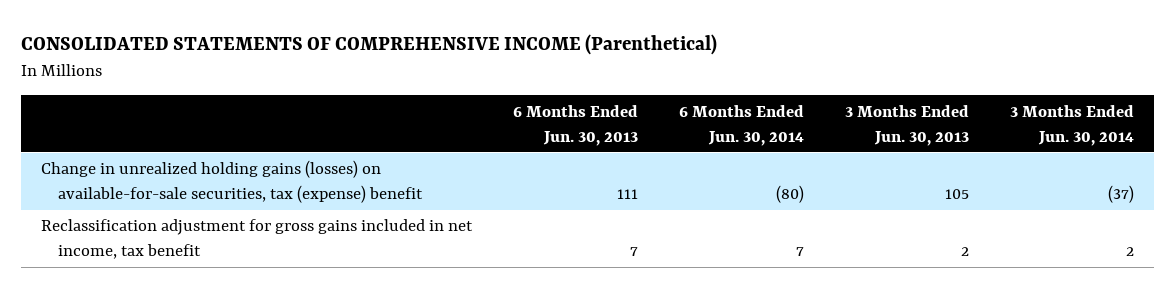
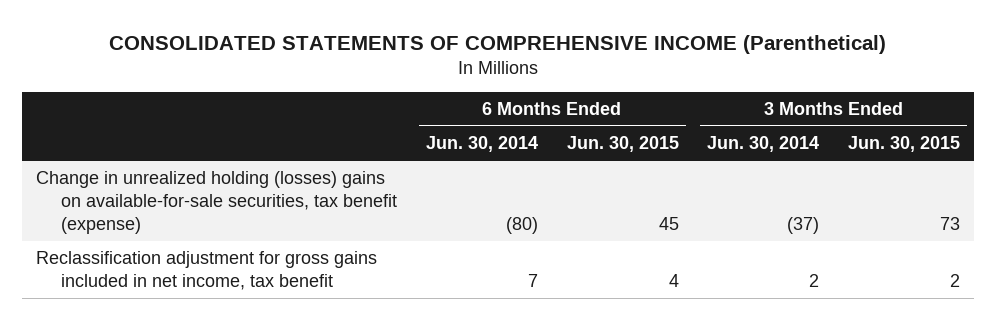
[513,104,639,146] 6 Months Ended Jun. 30, 2013 -> none
[844,104,969,146] 3 Months Ended Jun. 30, 2013 -> none
none -> [566,136,679,153] Jun. 30, 2015
none -> [848,136,961,153] Jun. 30, 2015
[41,160,424,204] Change in unrealized holding gains (losses) on available-for-sale securities, tax (expense) benefit -> [36,171,398,234] Change in unrealized holding (losses) gains on available-for-sale securities, tax benefit (expense)

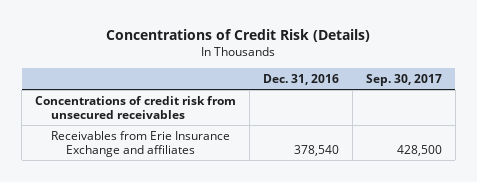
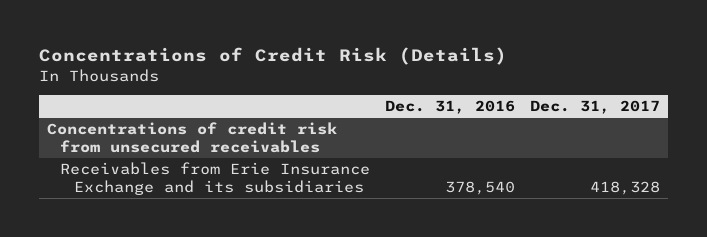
[365,73,442,86] Sep. 30, 2017 -> none
none -> [530,100,661,115] Dec. 31, 2017
[50,130,230,157] Receivables from Erie Insurance Exchange and affiliates -> [60,162,371,195] Receivables from Erie Insurance Exchange and its subsidiaries

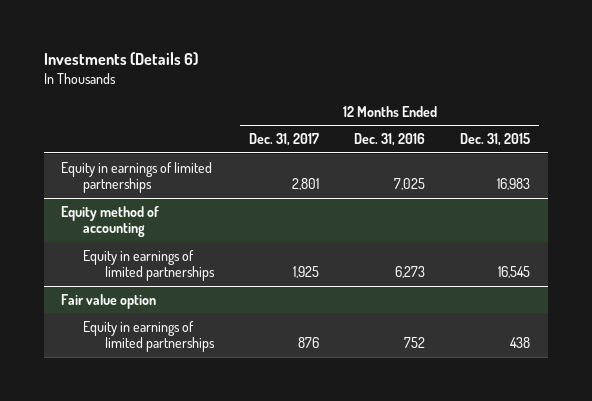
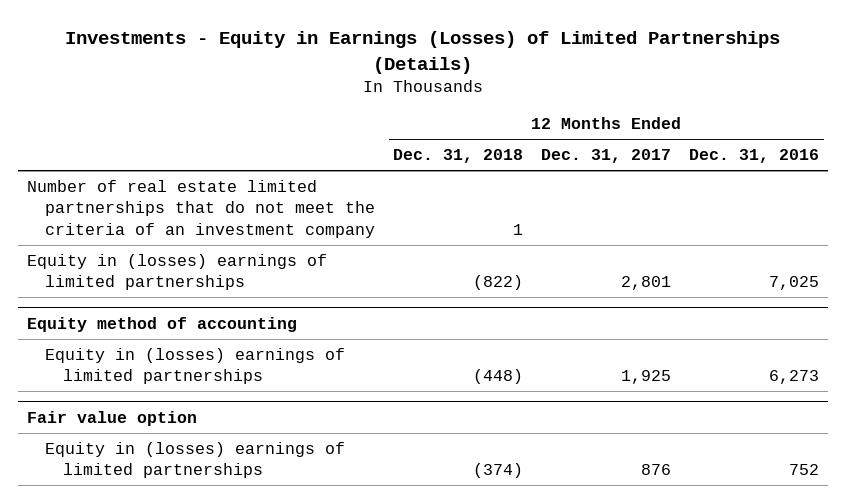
[43,52,198,66] Investments (Details 6) -> [65,30,781,74] Investments - Equity in Earnings (Losses) of Limited Partnerships (Details)
[460,133,531,147] Dec. 31, 2015 -> none
none -> [393,149,524,164] Dec. 31, 2018
none -> [27,179,376,238] Number of real estate limited partnerships that do not meet the criteria of an investment company
[61,161,213,194] Equity in earnings of limited partnerships -> [27,253,328,291] Equity in (losses) earnings of limited partnerships
[83,249,215,282] Equity in earnings of limited partnerships -> [45,347,346,385] Equity in (losses) earnings of limited partnerships
[83,320,215,353] Equity in earnings of limited partnerships -> [45,441,346,479] Equity in (losses) earnings of limited partnerships

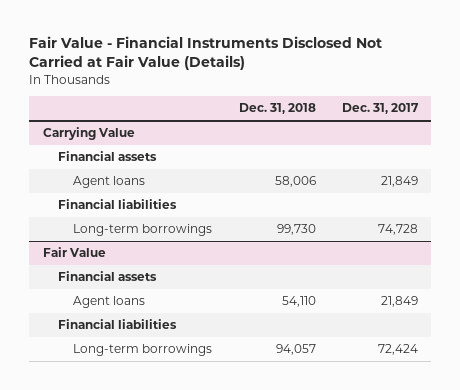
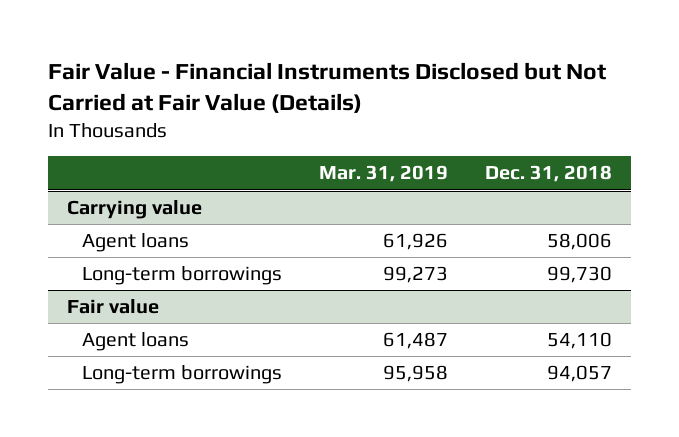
[29,36,383,71] Fair Value - Financial Instruments Disclosed Not Carried at Fair Value (Details) -> [48,61,607,113] Fair Value - Financial Instruments Disclosed but Not Carried at Fair Value (Details)
[341,103,419,115] Dec. 31, 2017 -> none
none -> [319,165,449,183] Mar. 31, 2019
[57,151,157,162] Financial assets -> none
[42,127,135,141] Carrying Value -> [66,200,202,220] Carrying value
[57,199,177,210] Financial liabilities -> none
[57,271,157,282] Financial assets -> none
[42,247,106,258] Fair Value -> [66,299,159,315] Fair value
[57,319,177,330] Financial liabilities -> none

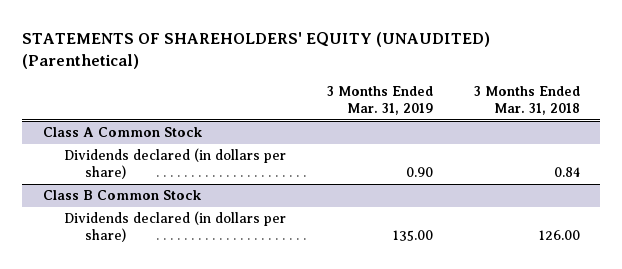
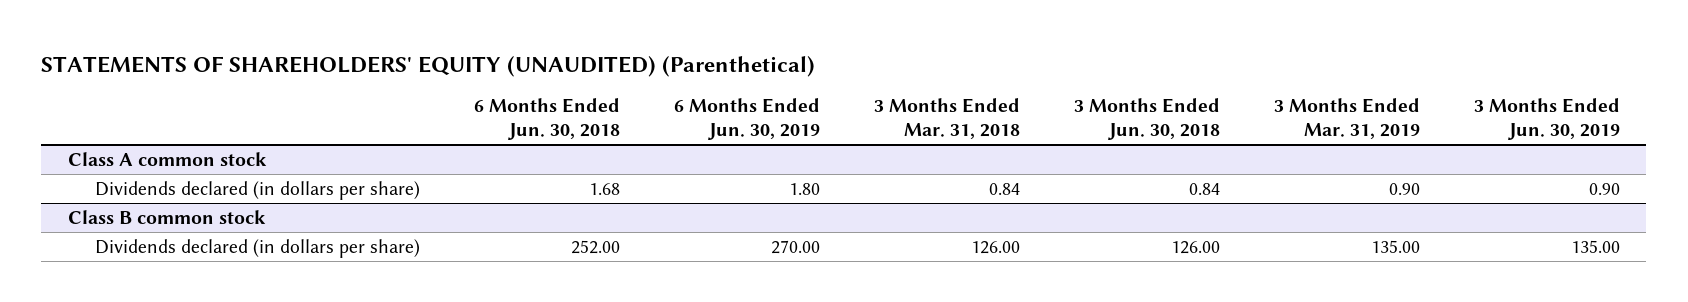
none -> [474,98,621,141] 6 Months Ended Jun. 30, 2018
none -> [674,98,821,141] 6 Months Ended Jun. 30, 2019
none -> [1073,98,1220,141] 3 Months Ended Jun. 30, 2018
none -> [1473,98,1620,141] 3 Months Ended Jun. 30, 2019
[42,127,203,138] Class A Common Stock -> [68,151,268,166] Class A common stock
[42,190,202,201] Class B Common Stock -> [68,209,267,224] Class B common stock

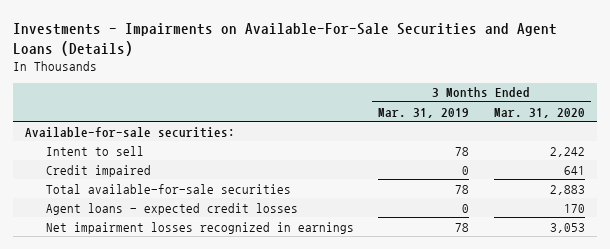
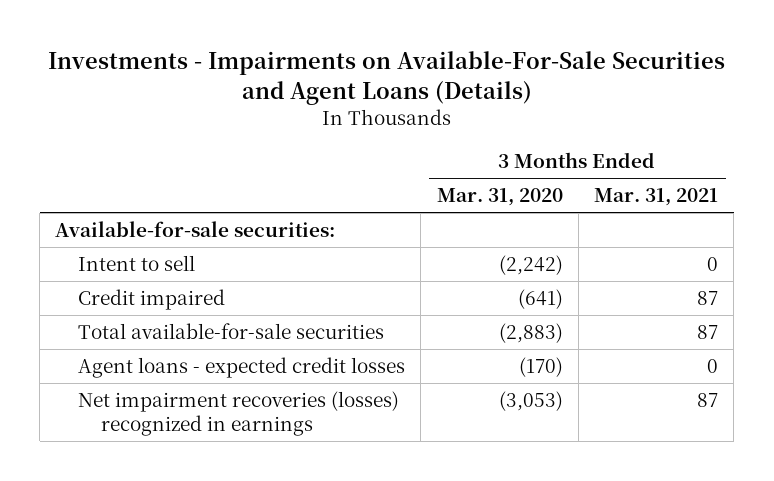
[378,107,470,118] Mar. 31, 2019 -> none
none -> [594,188,719,207] Mar. 31, 2021
[549,146,585,157] 2,242 -> [498,254,563,275] (2,242)
[563,165,585,175] 641 -> [517,288,563,309] (641)
[549,184,585,195] 2,883 -> [498,322,563,343] (2,883)
[563,203,585,213] 170 -> [518,356,563,377] (170)
[45,221,354,234] Net impairment losses recognized in earnings -> [78,390,400,437] Net impairment recoveries (losses) recognized in earnings
[549,222,585,233] 3,053 -> [498,390,563,411] (3,053)

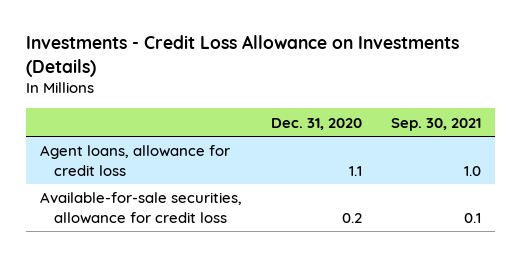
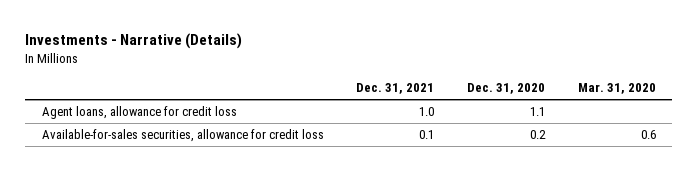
[25,35,459,77] Investments - Credit Loss Allowance on Investments (Details) -> [25,33,243,50] Investments - Narrative (Details)
[390,117,481,131] Sep. 30, 2021 -> none
none -> [356,83,435,95] Dec. 31, 2021
none -> [578,83,657,95] Mar. 31, 2020
[40,192,243,224] Available-for-sale securities, allowance for credit loss -> [41,129,324,143] Available-for-sales securities, allowance for credit loss

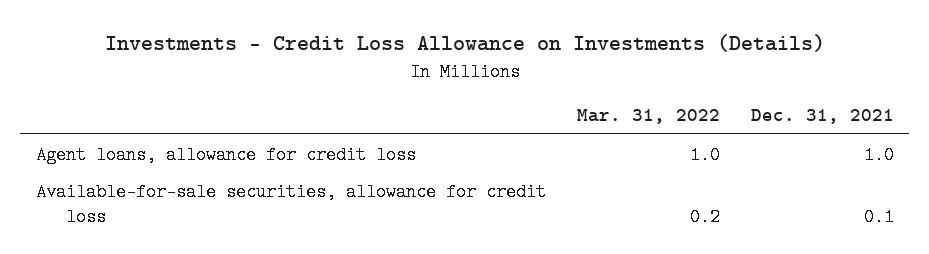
[25,33,243,50] Investments - Narrative (Details) -> [104,34,825,53] Investments - Credit Loss Allowance on Investments (Details)
[467,83,546,95] Dec. 31, 2020 -> none
[578,83,657,95] Mar. 31, 2020 -> none
none -> [576,108,720,124] Mar. 31, 2022
[41,129,324,143] Available-for-sales securities, allowance for credit loss -> [35,182,546,226] Available-for-sale securities, allowance for credit loss

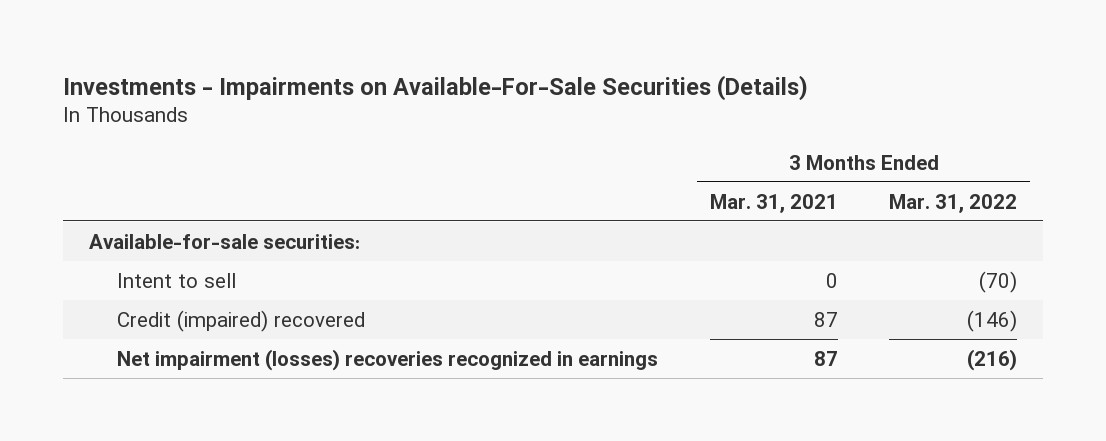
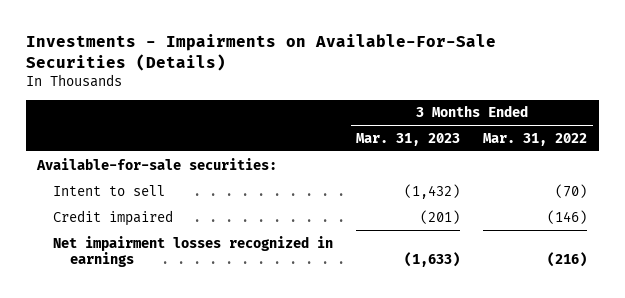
[709,193,838,213] Mar. 31, 2021 -> none
none -> [356,132,461,146] Mar. 31, 2023
[117,309,366,332] Credit (impaired) recovered -> [53,209,174,226] Credit impaired
[117,348,659,371] Net impairment (losses) recoveries recognized in earnings -> [53,235,334,267] Net impairment losses recognized in earnings

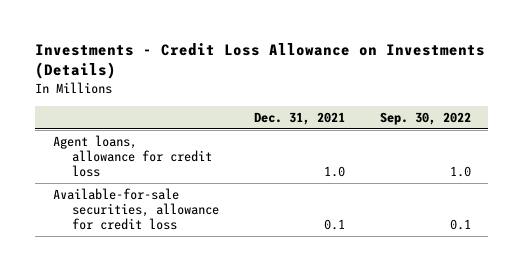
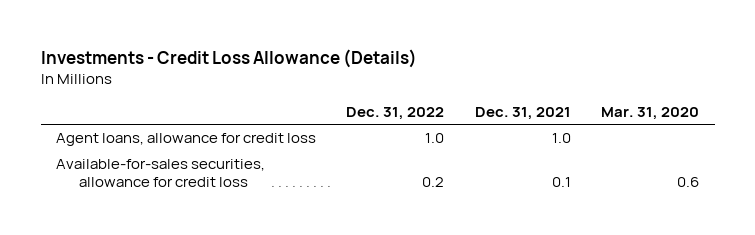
[35,43,486,80] Investments - Credit Loss Allowance on Investments (Details) -> [40,48,417,68] Investments - Credit Loss Allowance (Details)
[379,111,471,125] Sep. 30, 2022 -> none
none -> [346,106,445,120] Dec. 31, 2022
none -> [601,106,700,120] Mar. 31, 2020
[52,187,220,231] Available-for-sale securities, allowance for credit loss -> [55,159,265,187] Available-for-sales securities, allowance for credit loss

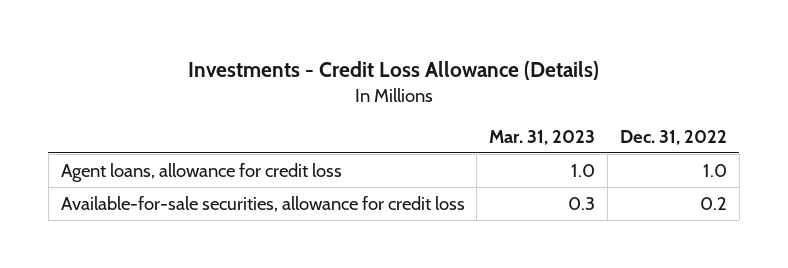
[474,106,571,120] Dec. 31, 2021 -> none
[601,106,700,120] Mar. 31, 2020 -> none
none -> [489,129,596,145] Mar. 31, 2023
[55,159,265,187] Available-for-sales securities, allowance for credit loss -> [60,195,465,212] Available-for-sale securities, allowance for credit loss

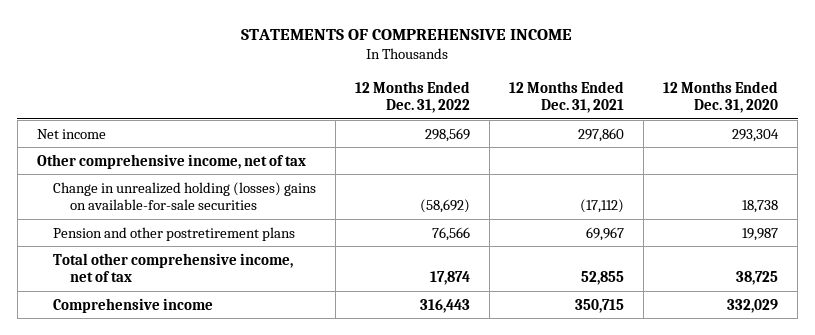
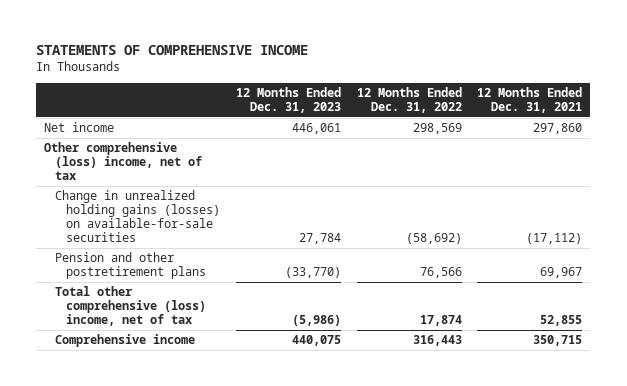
[663,80,779,114] 12 Months Ended Dec. 31, 2020 -> none
none -> [236,87,342,114] 12 Months Ended Dec. 31, 2023
[36,153,306,169] Other comprehensive income, net of tax -> [44,142,203,181] Other comprehensive (loss) income, net of tax
[53,181,317,211] Change in unrealized holding (losses) gains on available-for-sale securities -> [55,190,221,243] Change in unrealized holding gains (losses) on available-for-sale securities
[53,252,294,283] Total other comprehensive income, net of tax -> [55,286,207,327] Total other comprehensive (loss) income, net of tax

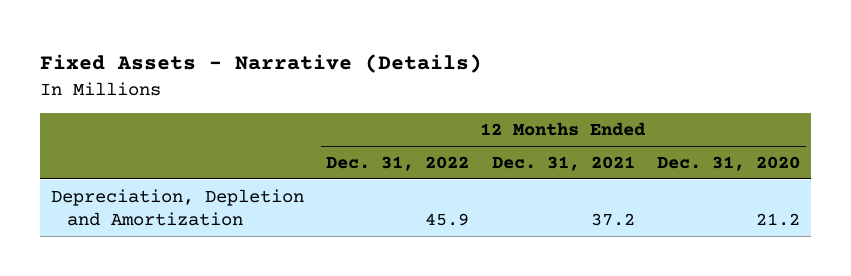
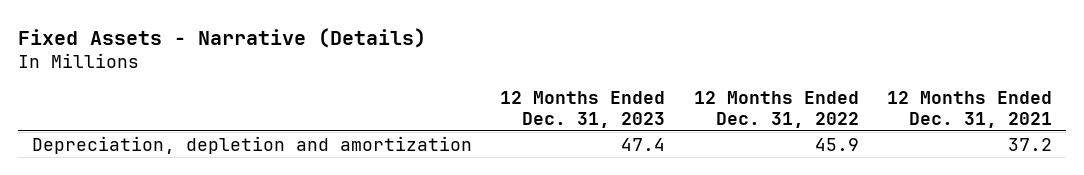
[657,155,801,171] Dec. 31, 2020 -> none
none -> [500,91,666,128] 12 Months Ended Dec. 31, 2023
[51,188,305,227] Depreciation, Depletion and Amortization -> [32,135,473,154] Depreciation, depletion and amortization

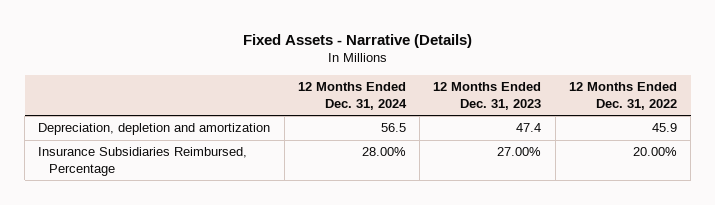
[887,91,1053,128] 12 Months Ended Dec. 31, 2021 -> none
none -> [297,82,407,110] 12 Months Ended Dec. 31, 2024
none -> [38,147,248,177] Insurance Subsidiaries Reimbursed, Percentage

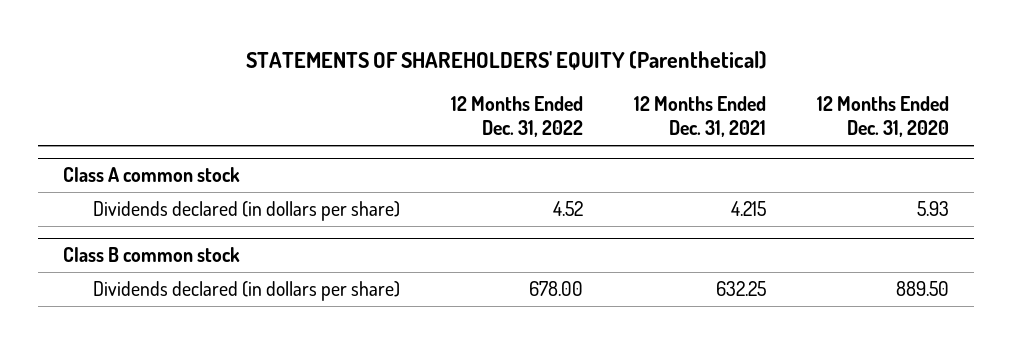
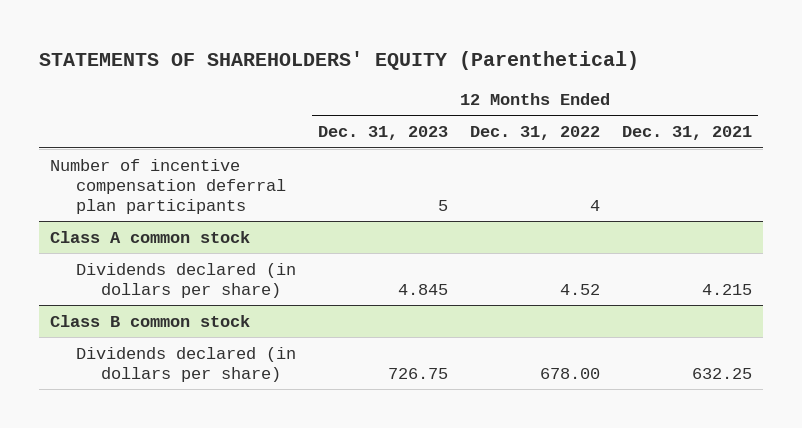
[816,95,949,138] 12 Months Ended Dec. 31, 2020 -> none
none -> [317,126,448,141] Dec. 31, 2023
none -> [50,158,286,214] Number of incentive compensation deferral plan participants

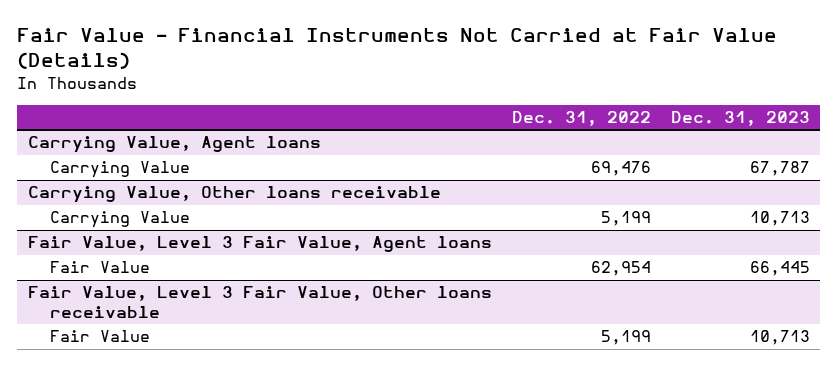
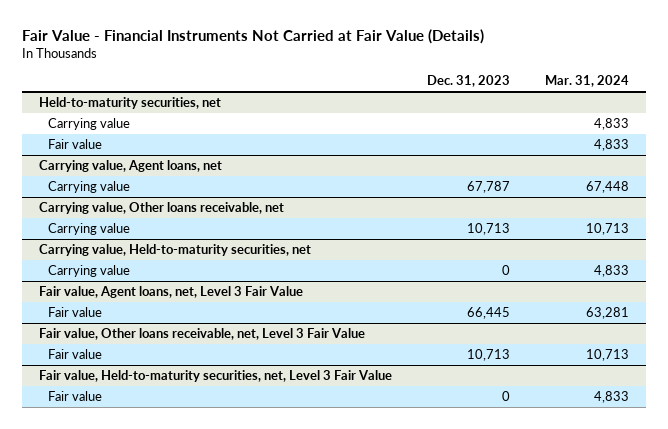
[511,111,651,127] Dec. 31, 2022 -> none
none -> [544,75,629,88] Mar. 31, 2024
none -> [39,96,222,109] Held-to-maturity securities, net
none -> [48,117,131,130] Carrying value
none -> [48,138,103,149] Fair value
[27,136,321,154] Carrying Value, Agent loans -> [39,159,223,172] Carrying value, Agent loans, net
[50,161,191,179] Carrying Value -> [48,180,131,193] Carrying value
[27,186,441,204] Carrying Value, Other loans receivable -> [39,201,285,214] Carrying value, Other loans receivable, net
[50,211,191,229] Carrying Value -> [48,222,131,235] Carrying value
none -> [39,243,312,256] Carrying value, Held-to-maturity securities, net
none -> [48,264,131,277] Carrying value
[27,236,492,253] Fair Value, Level 3 Fair Value, Agent loans -> [39,285,304,298] Fair value, Agent loans, net, Level 3 Fair Value
[50,261,151,274] Fair Value -> [48,306,103,317] Fair value
[27,286,492,318] Fair Value, Level 3 Fair Value, Other loans receivable -> [39,327,366,340] Fair value, Other loans receivable, net, Level 3 Fair Value
[50,330,151,343] Fair Value -> [48,348,103,359] Fair value
none -> [39,369,393,382] Fair value, Held-to-maturity securities, net, Level 3 Fair Value
none -> [48,390,103,401] Fair value

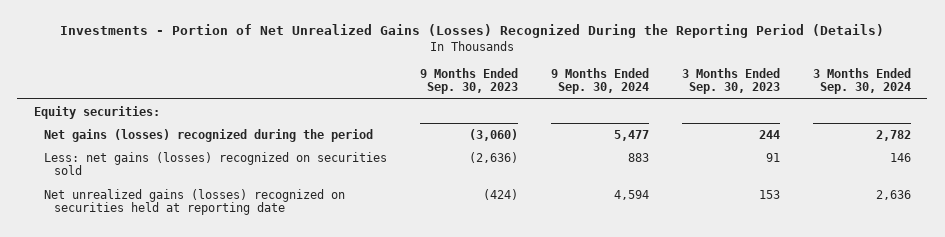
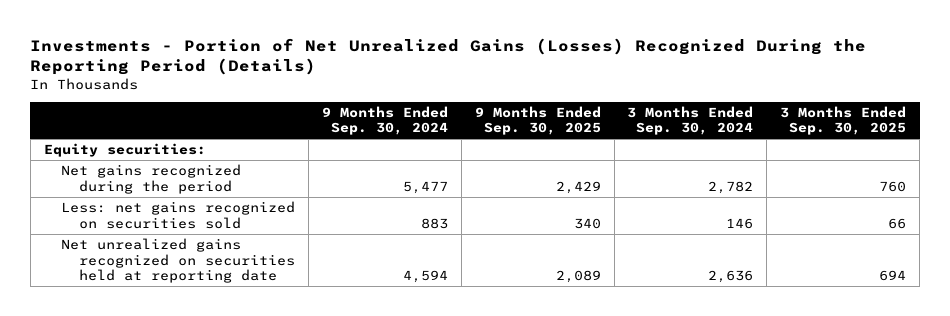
[419,67,518,95] 9 Months Ended Sep. 30, 2023 -> none
[681,67,780,95] 3 Months Ended Sep. 30, 2023 -> none
none -> [474,105,601,136] 9 Months Ended Sep. 30, 2025
none -> [780,105,907,136] 3 Months Ended Sep. 30, 2025
[44,128,374,142] Net gains (losses) recognized during the period -> [61,164,242,194] Net gains recognized during the period
[44,151,388,176] Less: net gains (losses) recognized on securities sold -> [61,201,296,229] Less: net gains recognized on securities sold
[44,188,346,216] Net unrealized gains (losses) recognized on securities held at reporting date -> [61,238,295,284] Net unrealized gains recognized on securities held at reporting date

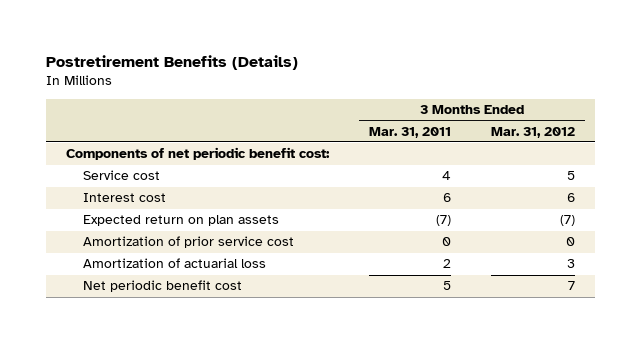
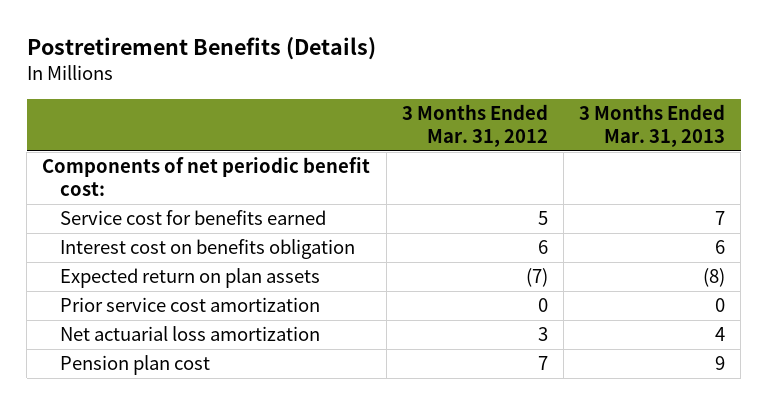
[368,126,451,138] Mar. 31, 2011 -> none
none -> [579,104,726,147] 3 Months Ended Mar. 31, 2013
[83,170,161,181] Service cost -> [60,210,327,226] Service cost for benefits earned
[83,193,167,203] Interest cost -> [60,239,356,260] Interest cost on benefits obligation
[83,236,295,249] Amortization of prior service cost -> [60,297,321,313] Prior service cost amortization
[83,258,267,269] Amortization of actuarial loss -> [60,326,321,342] Net actuarial loss amortization
[83,280,243,293] Net periodic benefit cost -> [60,355,211,376] Pension plan cost

